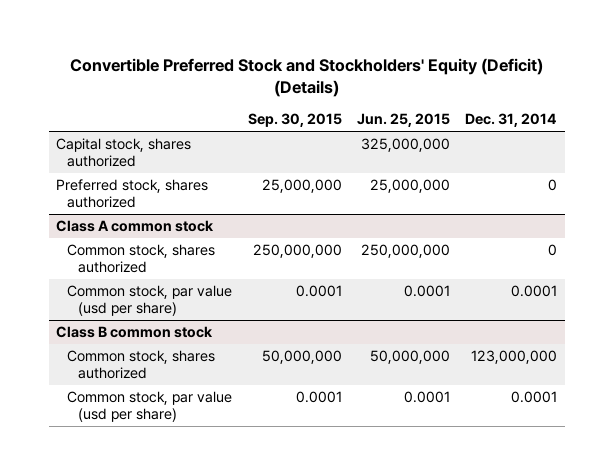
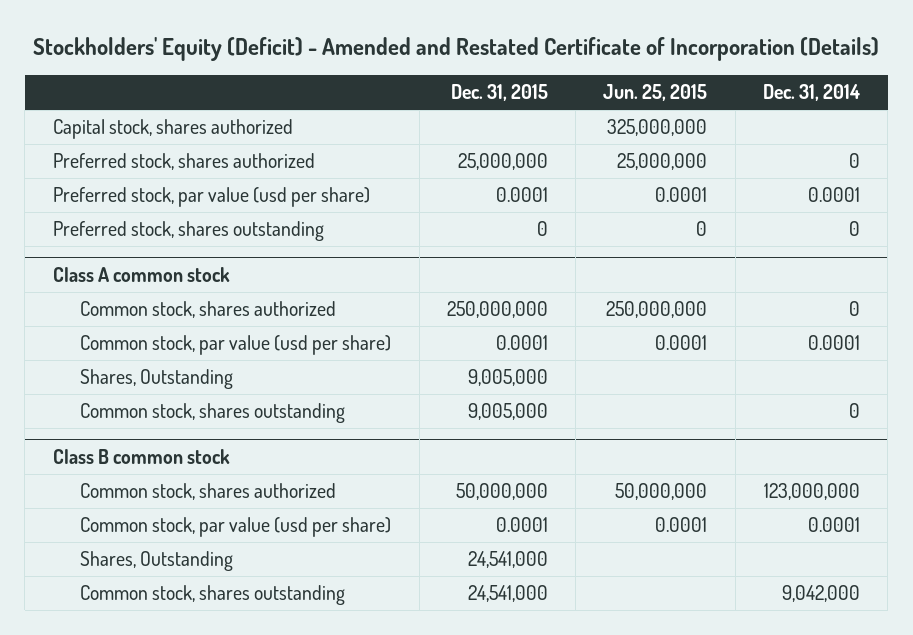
[69,57,543,97] Convertible Preferred Stock and Stockholders' Equity (Deficit) (Details) -> [33,37,880,62] Stockholders' Equity (Deficit) - Amended and Restated Certificate of Incorporation (Details)
[247,113,342,128] Sep. 30, 2015 -> none
none -> [450,83,548,101] Dec. 31, 2015
none -> [52,187,370,208] Preferred stock, par value (usd per share)
none -> [52,221,324,242] Preferred stock, shares outstanding
none -> [80,369,234,390] Shares, Outstanding
none -> [80,403,346,424] Common stock, shares outstanding
none -> [80,551,234,572] Shares, Outstanding
none -> [80,585,346,606] Common stock, shares outstanding

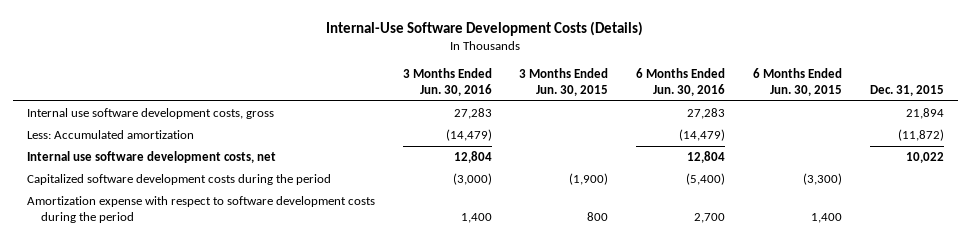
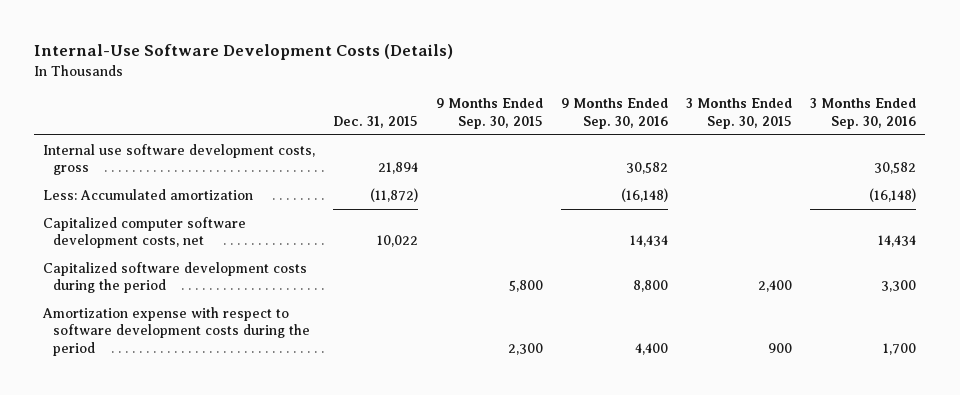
[402,67,492,97] 3 Months Ended Jun. 30, 2016 -> none
[519,67,609,97] 3 Months Ended Jun. 30, 2015 -> none
[636,67,726,97] 6 Months Ended Jun. 30, 2016 -> none
[752,67,842,97] 6 Months Ended Jun. 30, 2015 -> none
none -> [436,98,544,129] 9 Months Ended Sep. 30, 2015
none -> [561,98,669,129] 9 Months Ended Sep. 30, 2016
none -> [686,98,793,129] 3 Months Ended Sep. 30, 2015
none -> [810,98,917,129] 3 Months Ended Sep. 30, 2016
[26,151,276,164] Internal use software development costs, net -> [43,216,247,249] Capitalized computer software development costs, net

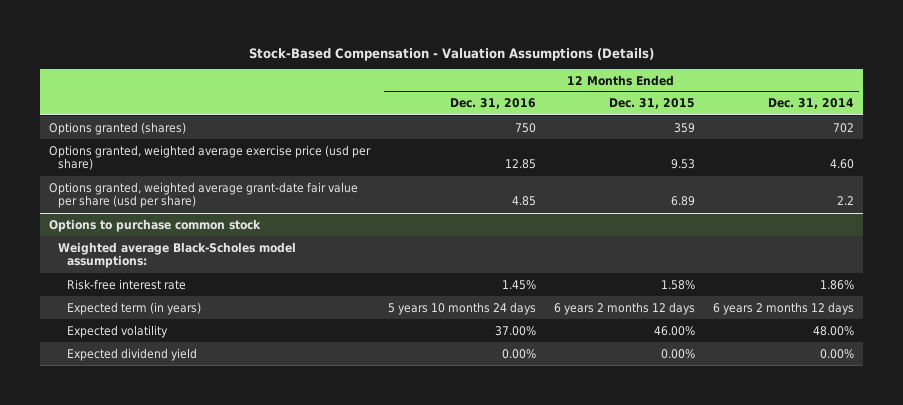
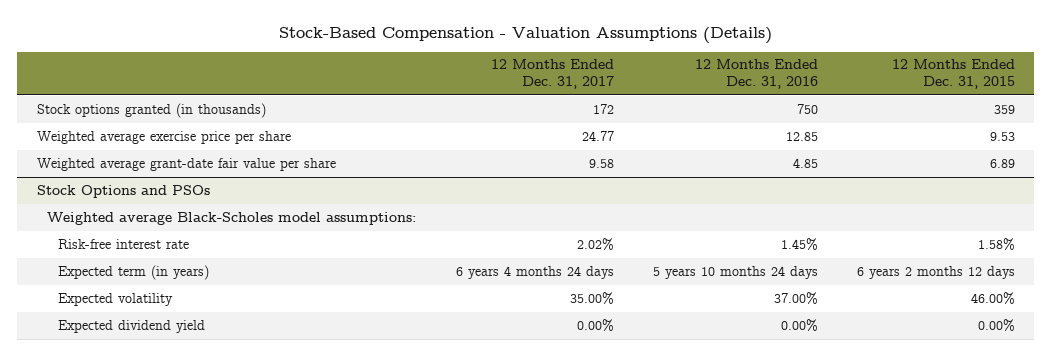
[768,98,855,110] Dec. 31, 2014 -> none
none -> [490,59,614,90] 12 Months Ended Dec. 31, 2017
[48,121,186,135] Options granted (shares) -> [37,102,267,118] Stock options granted (in thousands)
[48,144,371,171] Options granted, weighted average exercise price (usd per share) -> [37,130,292,144] Weighted average exercise price per share
[48,181,358,209] Options granted, weighted average grant-date fair value per share (usd per share) -> [37,157,337,171] Weighted average grant-date fair value per share
[48,218,261,232] Options to purchase common stock -> [37,184,211,198] Stock Options and PSOs

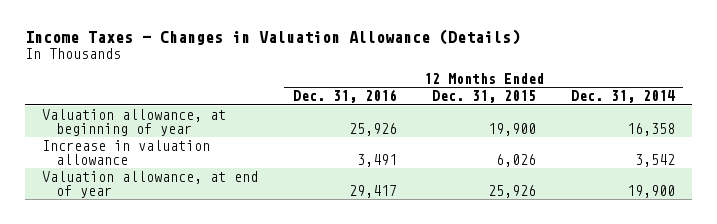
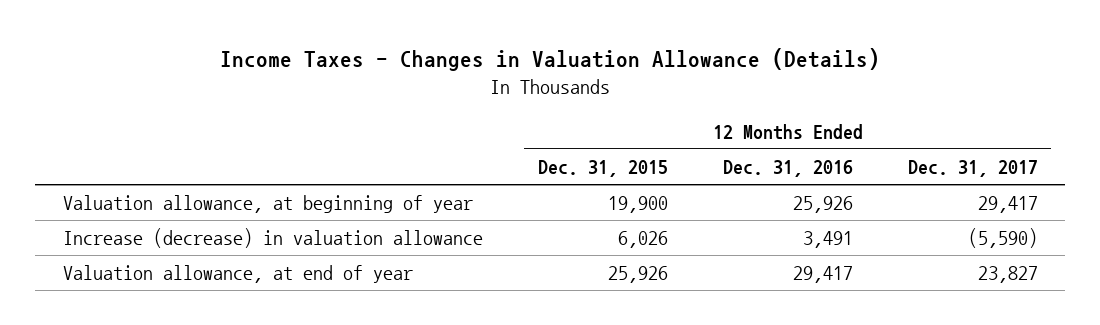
[570,90,675,104] Dec. 31, 2014 -> none
none -> [907,159,1038,177] Dec. 31, 2017
[42,139,211,166] Increase in valuation allowance -> [62,228,483,249] Increase (decrease) in valuation allowance

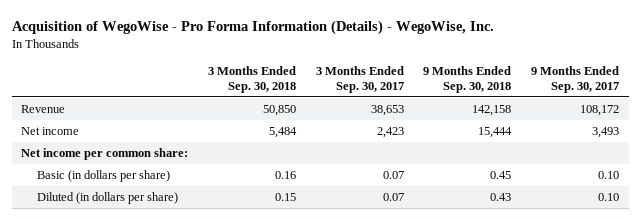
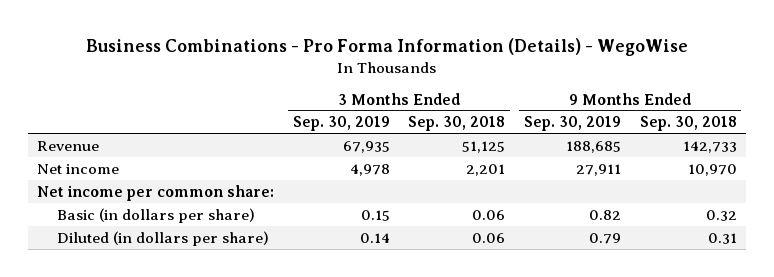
[11,19,494,35] Acquisition of WegoWise - Pro Forma Information (Details) - WegoWise, Inc. -> [85,38,688,57] Business Combinations - Pro Forma Information (Details) - WegoWise
[315,66,404,93] 3 Months Ended Sep. 30, 2017 -> none
[530,66,619,93] 9 Months Ended Sep. 30, 2017 -> none
none -> [292,116,390,132] Sep. 30, 2019
none -> [523,116,621,132] Sep. 30, 2019
[263,105,297,117] 50,850 -> [462,140,506,153] 51,125
[472,105,512,117] 142,158 -> [682,140,737,153] 142,733
[269,127,298,139] 5,484 -> [466,163,506,176] 2,201
[478,127,513,139] 15,444 -> [687,163,737,176] 10,970
[275,171,297,180] 0.16 -> [472,209,506,220] 0.06
[490,171,512,180] 0.45 -> [705,209,737,221] 0.32
[275,193,297,202] 0.15 -> [472,232,506,243] 0.06
[490,193,512,202] 0.43 -> [707,232,737,244] 0.31

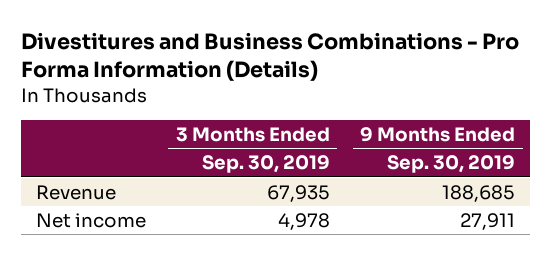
[85,38,688,57] Business Combinations - Pro Forma Information (Details) - WegoWise -> [20,32,519,82] Divestitures and Business Combinations - Pro Forma Information (Details)
[408,116,506,132] Sep. 30, 2018 -> none
[639,116,737,132] Sep. 30, 2018 -> none
[37,184,275,201] Net income per common share: -> none
[57,207,256,223] Basic (in dollars per share) -> none
[57,230,270,246] Diluted (in dollars per share) -> none

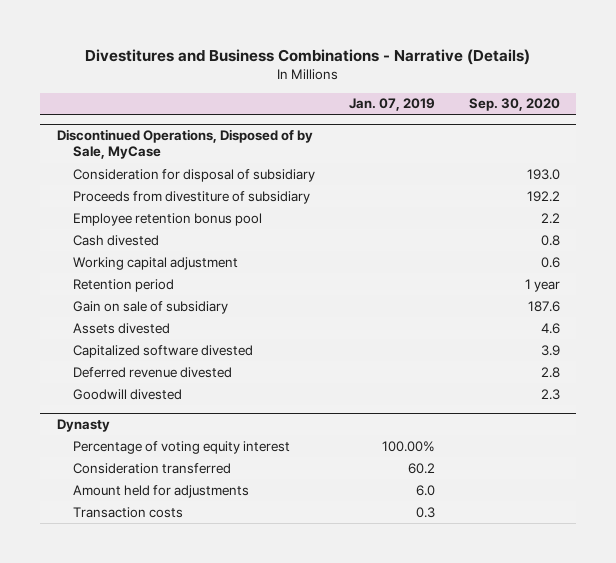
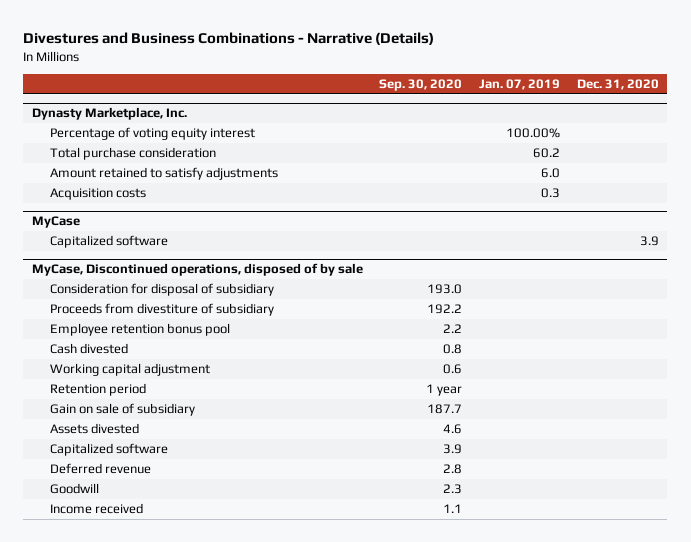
[85,48,531,65] Divestitures and Business Combinations - Narrative (Details) -> [23,32,435,46] Divestures and Business Combinations - Narrative (Details)
none -> [577,79,660,91] Dec. 31, 2020
none -> [31,107,187,121] Dynasty Marketplace, Inc.
none -> [50,127,256,141] Percentage of voting equity interest
none -> [50,147,217,161] Total purchase consideration
none -> [50,167,279,181] Amount retained to satisfy adjustments
none -> [50,188,147,201] Acquisition costs
none -> [31,216,80,229] MyCase
none -> [50,235,169,249] Capitalized software
[56,129,313,160] Discontinued Operations, Disposed of by Sale, MyCase -> [31,263,363,277] MyCase, Discontinued operations, disposed of by sale
[527,300,560,312] 187.6 -> [427,404,463,415] 187.7
[56,419,110,433] Dynasty -> none
[73,440,291,454] Percentage of voting equity interest -> none
[73,462,232,474] Consideration transferred -> none
[73,484,250,498] Amount held for adjustments -> none
[73,506,184,518] Transaction costs -> none
[73,344,254,358] Capitalized software divested -> [50,443,169,457] Capitalized software
[73,366,233,378] Deferred revenue divested -> [50,463,152,475] Deferred revenue
[73,388,183,400] Goodwill divested -> [50,483,100,495] Goodwill
none -> [50,503,144,515] Income received

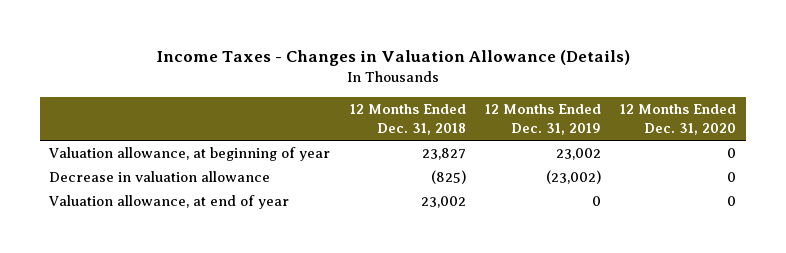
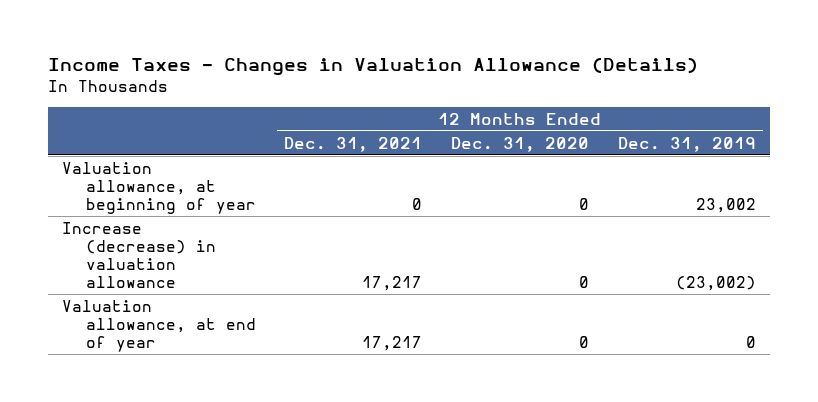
[349,104,466,135] 12 Months Ended Dec. 31, 2018 -> none
none -> [284,136,423,152] Dec. 31, 2021
[49,171,271,183] Decrease in valuation allowance -> [61,221,216,289] Increase (decrease) in valuation allowance

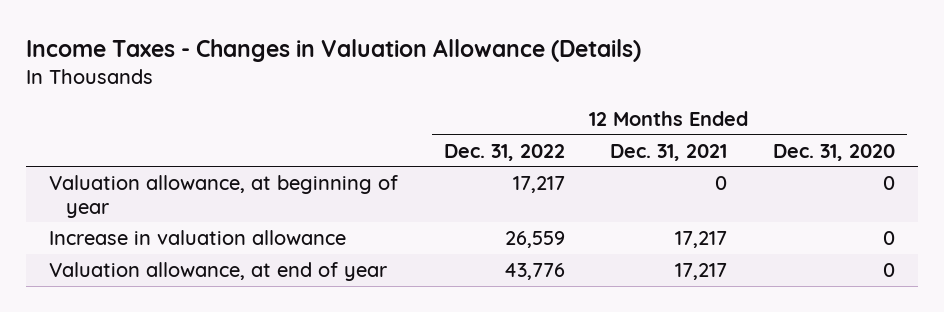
[617,136,756,152] Dec. 31, 2019 -> none
none -> [443,143,565,161] Dec. 31, 2022
[61,221,216,289] Increase (decrease) in valuation allowance -> [48,229,346,245] Increase in valuation allowance

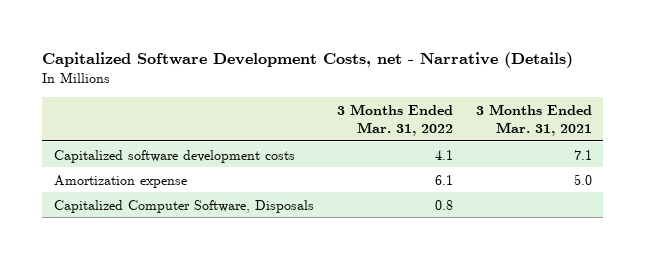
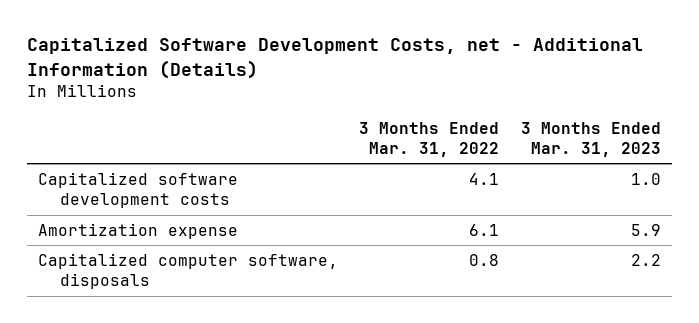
[42,52,574,69] Capitalized Software Development Costs, net - Narrative (Details) -> [26,38,643,79] Capitalized Software Development Costs, net - Additional Information (Details)
[475,103,592,136] 3 Months Ended Mar. 31, 2021 -> none
none -> [521,121,662,157] 3 Months Ended Mar. 31, 2023
[53,199,314,213] Capitalized Computer Software, Disposals -> [37,252,338,290] Capitalized computer software, disposals

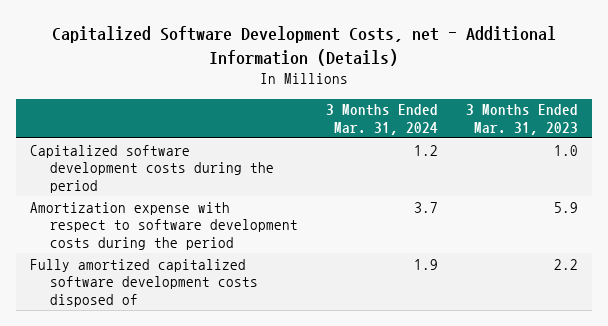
[359,121,500,157] 3 Months Ended Mar. 31, 2022 -> none
none -> [325,104,438,135] 3 Months Ended Mar. 31, 2024
[37,171,238,209] Capitalized software development costs -> [29,144,274,193] Capitalized software development costs during the period
[37,222,238,239] Amortization expense -> [29,201,298,250] Amortization expense with respect to software development costs during the period
[37,252,338,290] Capitalized computer software, disposals -> [29,258,258,307] Fully amortized capitalized software development costs disposed of

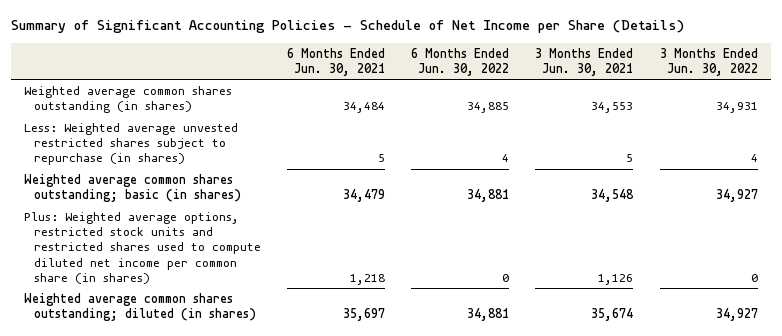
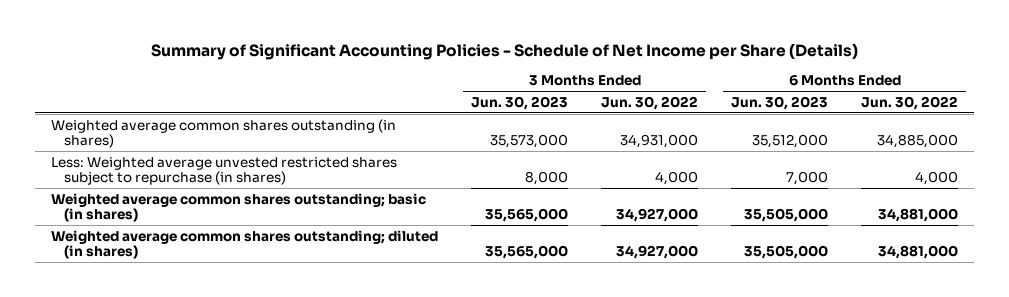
[287,47,386,76] 6 Months Ended Jun. 30, 2021 -> none
[535,47,634,76] 3 Months Ended Jun. 30, 2021 -> none
none -> [471,95,569,110] Jun. 30, 2023
none -> [731,95,829,110] Jun. 30, 2023
[23,211,261,284] Plus: Weighted average options, restricted stock units and restricted shares used to compute diluted net income per common share (in shares) -> none
[467,102,510,114] 34,885 -> [876,134,958,149] 34,885,000
[715,102,758,114] 34,931 -> [620,134,699,149] 34,931,000
[502,154,510,163] 4 -> [914,171,958,186] 4,000
[750,154,758,163] 4 -> [655,171,699,186] 4,000
[467,189,510,203] 34,881 -> [877,208,958,223] 34,881,000
[715,189,758,203] 34,927 -> [616,208,699,223] 34,927,000
[467,308,510,322] 34,881 -> [877,245,958,260] 34,881,000
[715,308,758,322] 34,927 -> [616,245,699,260] 34,927,000

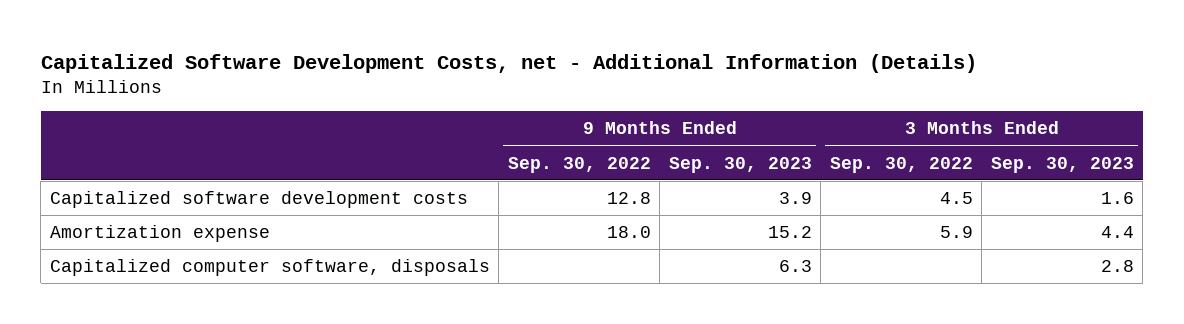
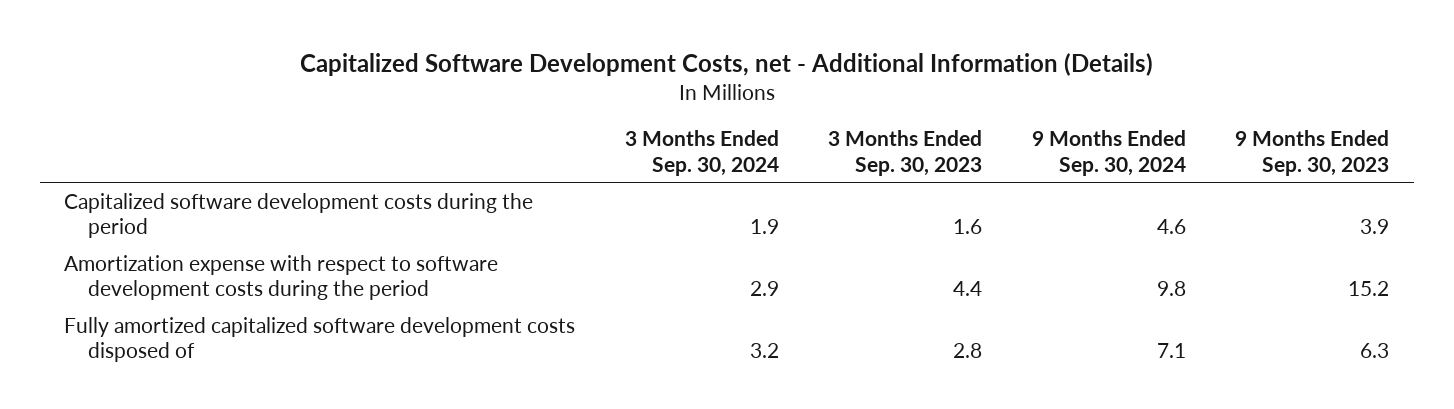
[507,156,651,173] Sep. 30, 2022 -> none
[829,156,973,173] Sep. 30, 2022 -> none
none -> [624,129,779,176] 3 Months Ended Sep. 30, 2024
none -> [1031,129,1186,176] 9 Months Ended Sep. 30, 2024
[49,191,468,209] Capitalized software development costs -> [64,192,534,239] Capitalized software development costs during the period
[49,225,270,243] Amortization expense -> [64,254,499,301] Amortization expense with respect to software development costs during the period
[49,259,490,277] Capitalized computer software, disposals -> [64,316,576,363] Fully amortized capitalized software development costs disposed of

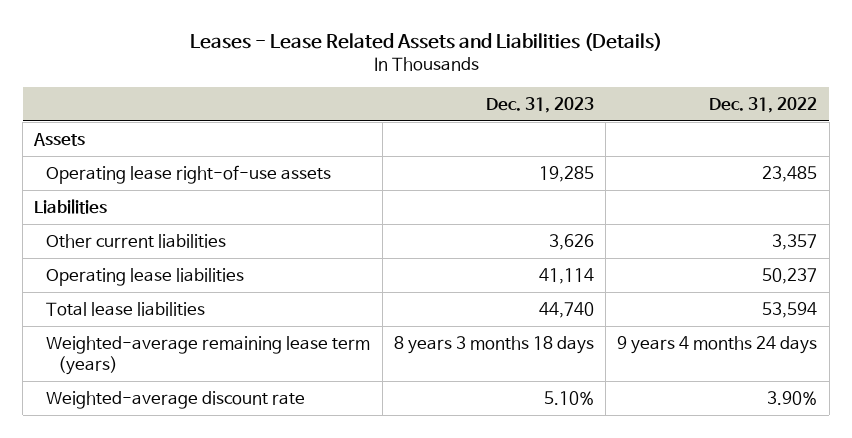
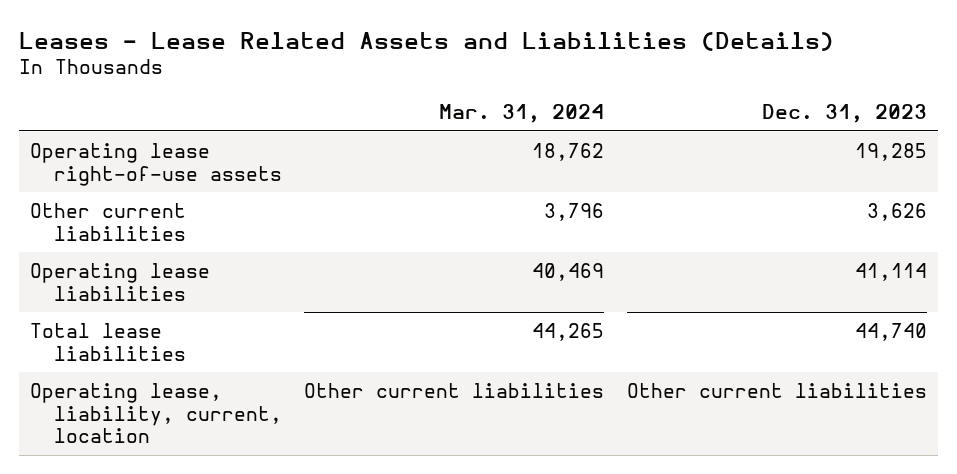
[709,96,818,113] Dec. 31, 2022 -> none
none -> [439,104,605,124] Mar. 31, 2024
[33,132,86,146] Assets -> none
[34,198,108,214] Liabilities -> none
[46,335,371,375] Weighted-average remaining lease term (years) -> none
[46,390,306,409] Weighted-average discount rate -> none
none -> [29,382,282,444] Operating lease, liability, current, location

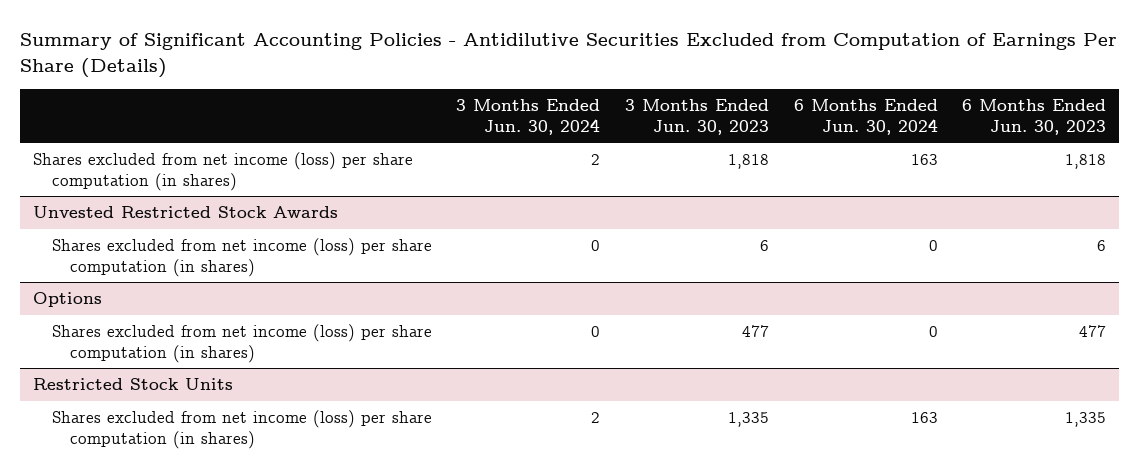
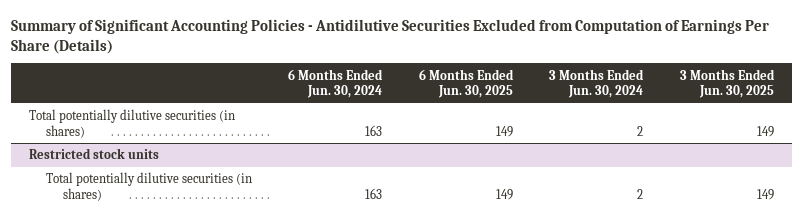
[624,99,769,135] 3 Months Ended Jun. 30, 2023 -> none
[962,99,1107,135] 6 Months Ended Jun. 30, 2023 -> none
none -> [418,68,514,98] 6 Months Ended Jun. 30, 2025
none -> [679,68,775,98] 3 Months Ended Jun. 30, 2025
[32,206,338,219] Unvested Restricted Stock Awards -> none
[51,238,432,277] Shares excluded from net income (loss) per share computation (in shares) -> none
[32,292,102,308] Options -> none
[51,324,432,363] Shares excluded from net income (loss) per share computation (in shares) -> none
[32,152,413,191] Shares excluded from net income (loss) per share computation (in shares) -> [29,109,236,138] Total potentially dilutive securities (in shares)
[32,378,233,391] Restricted Stock Units -> [29,148,160,160] Restricted stock units
[51,410,432,449] Shares excluded from net income (loss) per share computation (in shares) -> [46,172,253,201] Total potentially dilutive securities (in shares)

